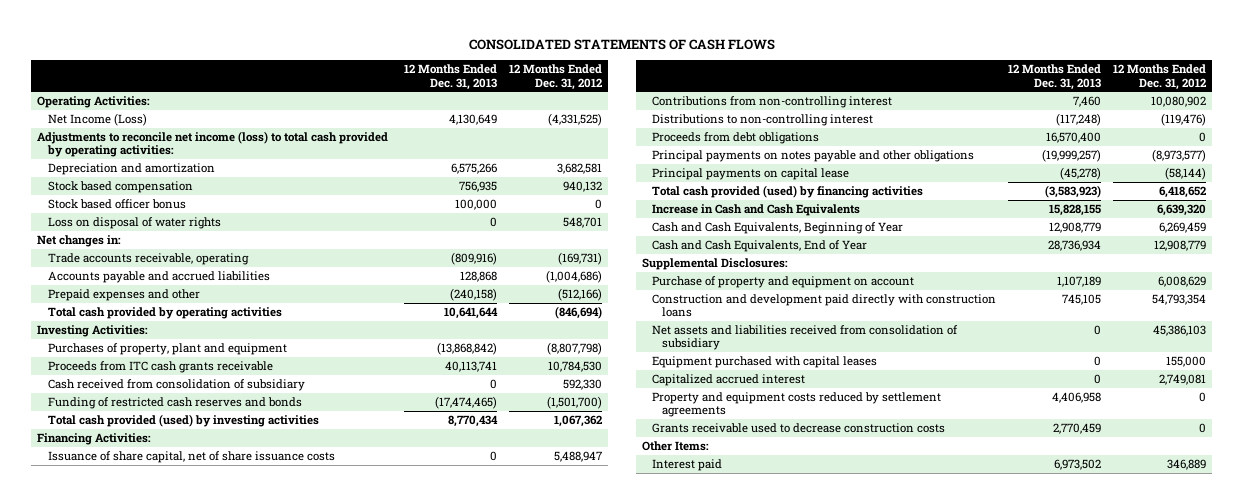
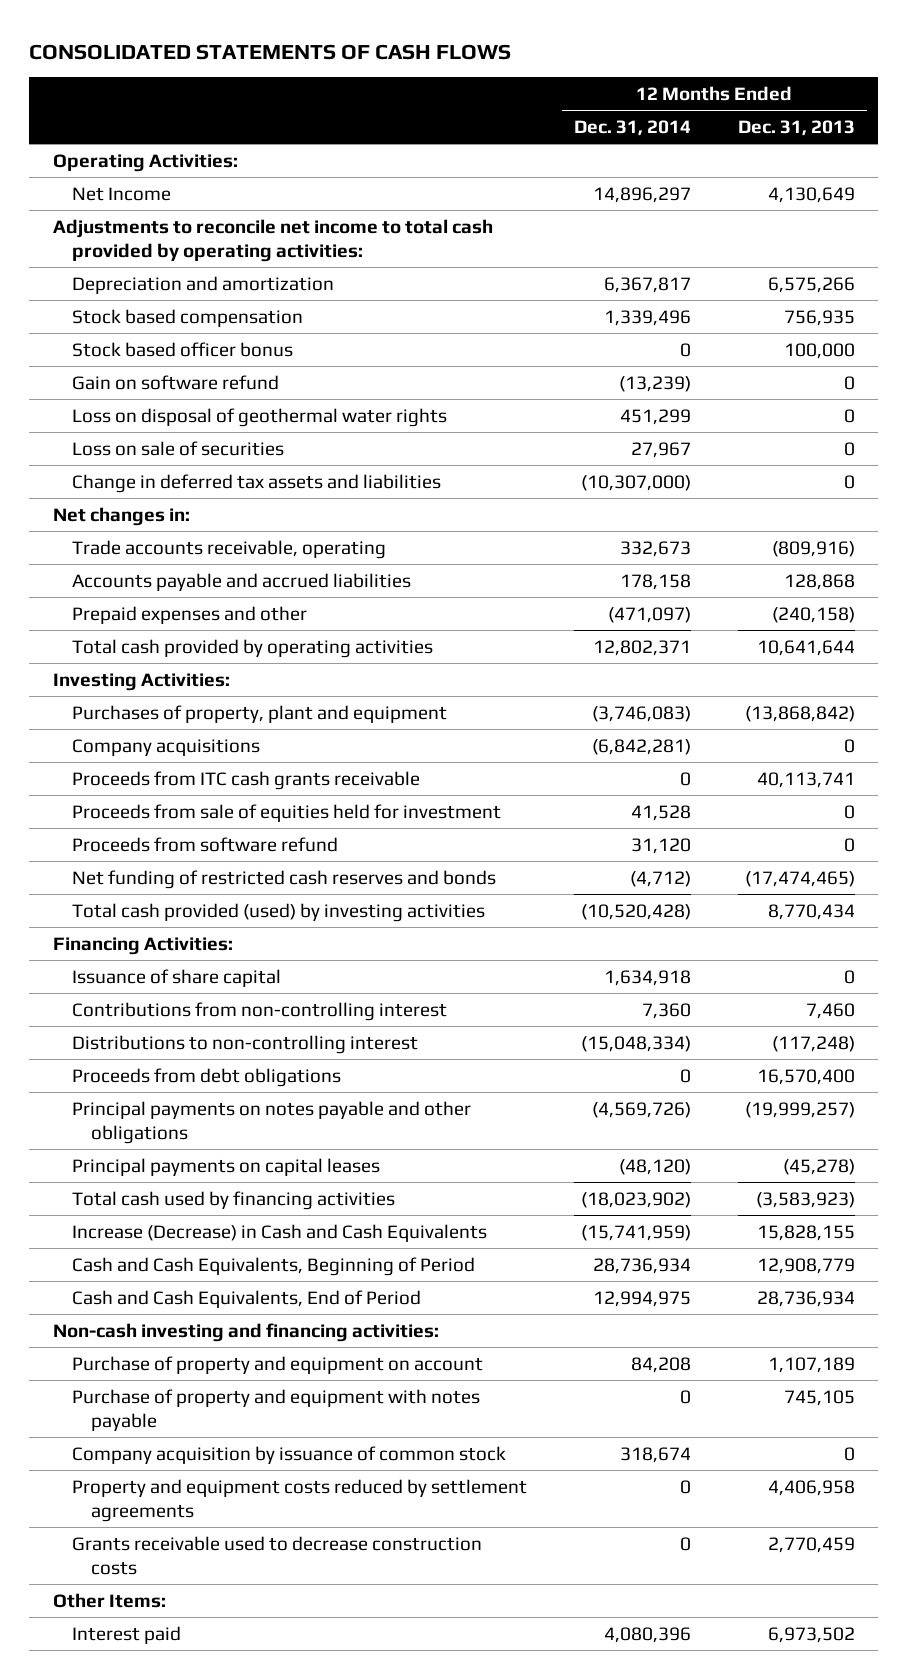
[508,64,602,90] 12 Months Ended Dec. 31, 2012 -> none
none -> [573,119,691,136] Dec. 31, 2014
[47,112,147,126] Net Income (Loss) -> [71,186,171,201] Net Income
[37,130,389,158] Adjustments to reconcile net income (loss) to total cash provided by operating activities: -> [52,218,493,262] Adjustments to reconcile net income to total cash provided by operating activities:
none -> [71,374,279,390] Gain on software refund
[47,216,221,229] Loss on disposal of water rights -> [71,407,447,427] Loss on disposal of geothermal water rights
none -> [71,440,284,456] Loss on sale of securities
none -> [71,473,441,493] Change in deferred tax assets and liabilities
none -> [71,738,260,756] Company acquisitions
[47,378,305,391] Cash received from consolidation of subsidiary -> none
none -> [71,803,501,822] Proceeds from sale of equities held for investment
none -> [71,836,338,852] Proceeds from software refund
[47,396,302,409] Funding of restricted cash reserves and bonds -> [71,869,496,889] Net funding of restricted cash reserves and bonds
[47,450,335,463] Issuance of share capital, net of share issuance costs -> [71,968,281,987] Issuance of share capital
[642,257,789,270] Supplemental Disclosures: -> none
[652,167,850,180] Principal payments on capital lease -> [71,1157,380,1176] Principal payments on capital leases
[652,184,924,198] Total cash provided (used) by financing activities -> [71,1190,395,1210] Total cash used by financing activities
[652,203,861,216] Increase in Cash and Cash Equivalents -> [71,1223,487,1242] Increase (Decrease) in Cash and Cash Equivalents
[652,221,904,234] Cash and Cash Equivalents, Beginning of Year -> [71,1256,475,1276] Cash and Cash Equivalents, Beginning of Period
[652,239,868,252] Cash and Cash Equivalents, End of Year -> [71,1289,421,1308] Cash and Cash Equivalents, End of Period
none -> [52,1322,439,1342] Non-cash investing and financing activities:
[652,324,959,351] Net assets and liabilities received from consolidation of subsidiary -> none
[652,355,878,368] Equipment purchased with capital leases -> none
[652,373,806,386] Capitalized accrued interest -> none
[652,293,997,318] Construction and development paid directly with construction loans -> [71,1388,480,1431] Purchase of property and equipment with notes payable
none -> [71,1445,506,1464] Company acquisition by issuance of common stock

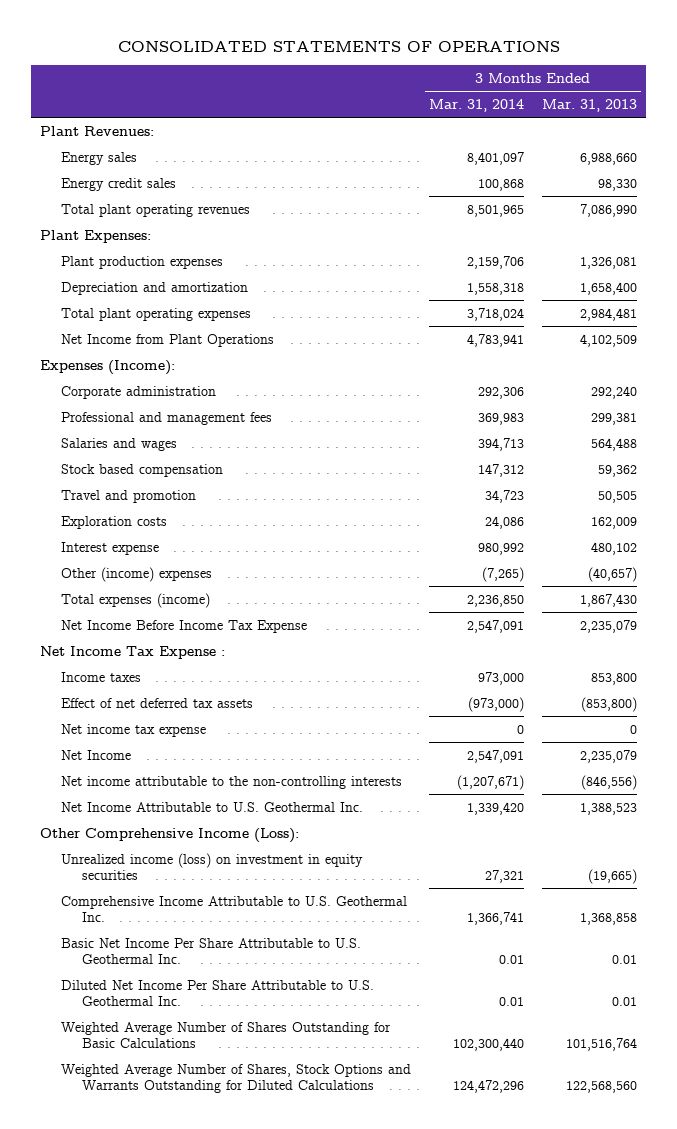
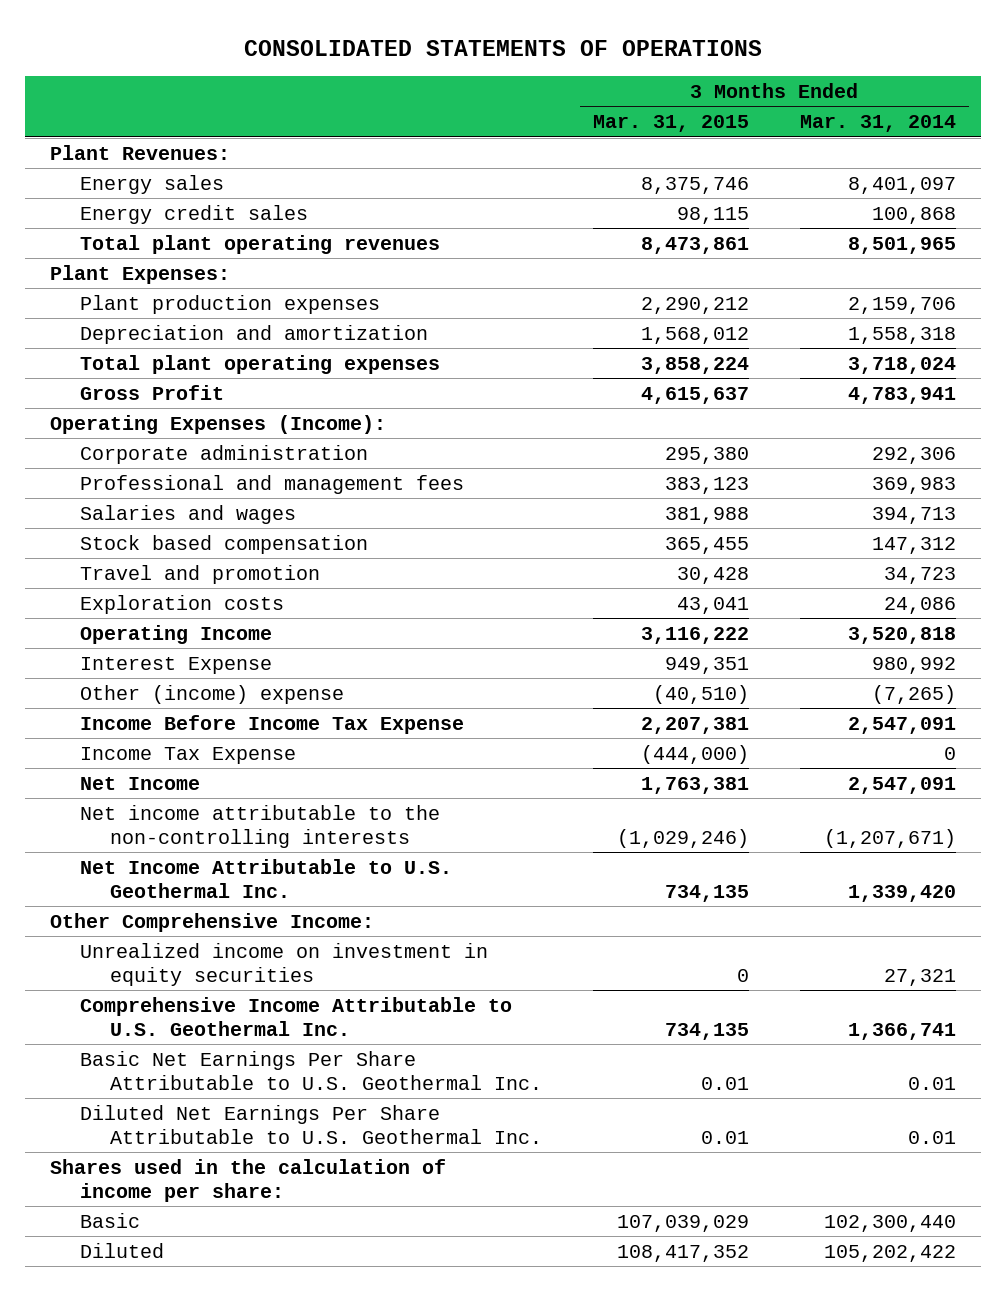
[541,98,637,112] Mar. 31, 2013 -> none
none -> [592,115,749,133] Mar. 31, 2015
[61,333,275,347] Net Income from Plant Operations -> [79,384,224,400] Gross Profit
[40,359,176,375] Expenses (Income): -> [50,414,387,434] Operating Expenses (Income):
[61,592,211,608] Total expenses (income) -> none
[40,645,226,659] Net Income Tax Expense : -> none
[61,671,142,682] Income taxes -> none
[61,697,254,708] Effect of net deferred tax assets -> none
none -> [79,624,272,644] Operating Income
[61,541,160,555] Interest expense -> [79,656,272,674] Interest Expense
[61,566,213,582] Other (income) expenses -> [79,684,344,704] Other (income) expense
[61,619,308,633] Net Income Before Income Tax Expense -> [79,714,464,734] Income Before Income Tax Expense
[61,723,207,737] Net income tax expense -> [79,746,296,764] Income Tax Expense
[40,827,300,843] Other Comprehensive Income (Loss): -> [50,912,375,932] Other Comprehensive Income:
[61,852,364,880] Unrealized income (loss) on investment in equity securities -> [79,942,488,986] Unrealized income on investment in equity securities
[61,1063,412,1093] Weighted Average Number of Shares, Stock Options and Warrants Outstanding for Diluted Calculations -> none
[61,937,362,964] Basic Net Income Per Share Attributable to U.S. Geothermal Inc. -> [79,1050,542,1090] Basic Net Earnings Per Share Attributable to U.S. Geothermal Inc.
[61,979,375,1006] Diluted Net Income Per Share Attributable to U.S. Geothermal Inc. -> [79,1104,542,1144] Diluted Net Earnings Per Share Attributable to U.S. Geothermal Inc.
none -> [50,1158,447,1202] Shares used in the calculation of income per share:
[61,1021,392,1048] Weighted Average Number of Shares Outstanding for Basic Calculations -> [79,1212,140,1228] Basic
none -> [79,1242,164,1258] Diluted

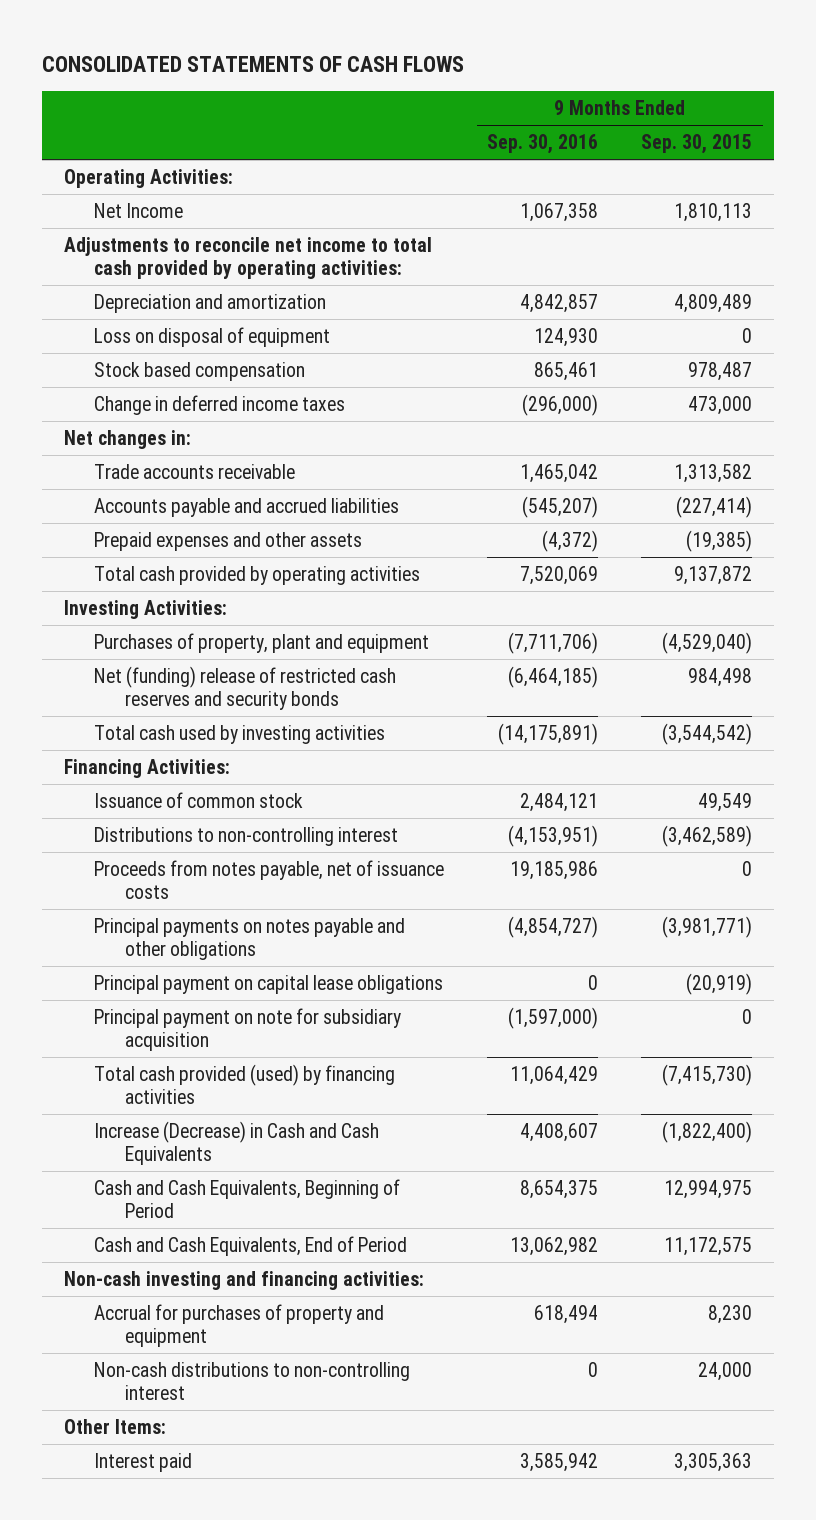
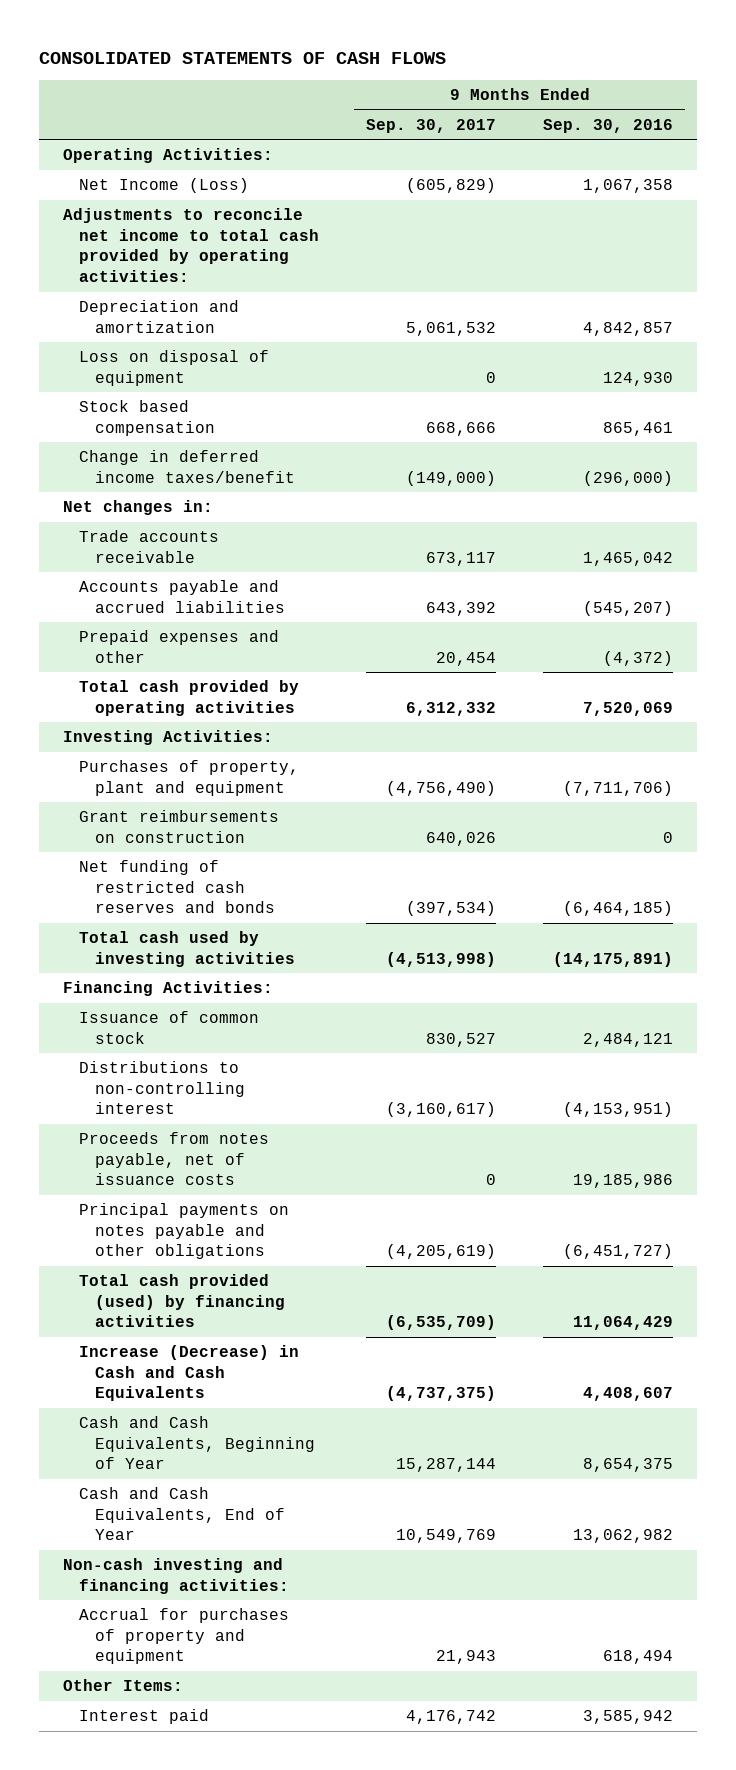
[641,134,753,155] Sep. 30, 2015 -> none
none -> [366,118,497,133] Sep. 30, 2017
[94,202,184,218] Net Income -> [79,178,250,194] Net Income (Loss)
[94,394,346,415] Change in deferred income taxes -> [79,450,296,483] Change in deferred income taxes/benefit
[94,531,363,551] Prepaid expenses and other assets -> [79,630,280,663] Prepaid expenses and other
none -> [79,810,280,843] Grant reimbursements on construction
[94,665,397,710] Net (funding) release of restricted cash reserves and security bonds -> [79,860,276,914] Net funding of restricted cash reserves and bonds
[94,974,444,994] Principal payment on capital lease obligations -> none
[94,1007,402,1051] Principal payment on note for subsidiary acquisition -> none
[508,915,599,938] (4,854,727) -> [563,1244,674,1260] (6,451,727)
[94,1178,401,1218] Cash and Cash Equivalents, Beginning of Period -> [79,1416,316,1470] Cash and Cash Equivalents, Beginning of Year
[94,1235,408,1256] Cash and Cash Equivalents, End of Period -> [79,1487,286,1541] Cash and Cash Equivalents, End of Year
[94,1361,411,1400] Non-cash distributions to non-controlling interest -> none

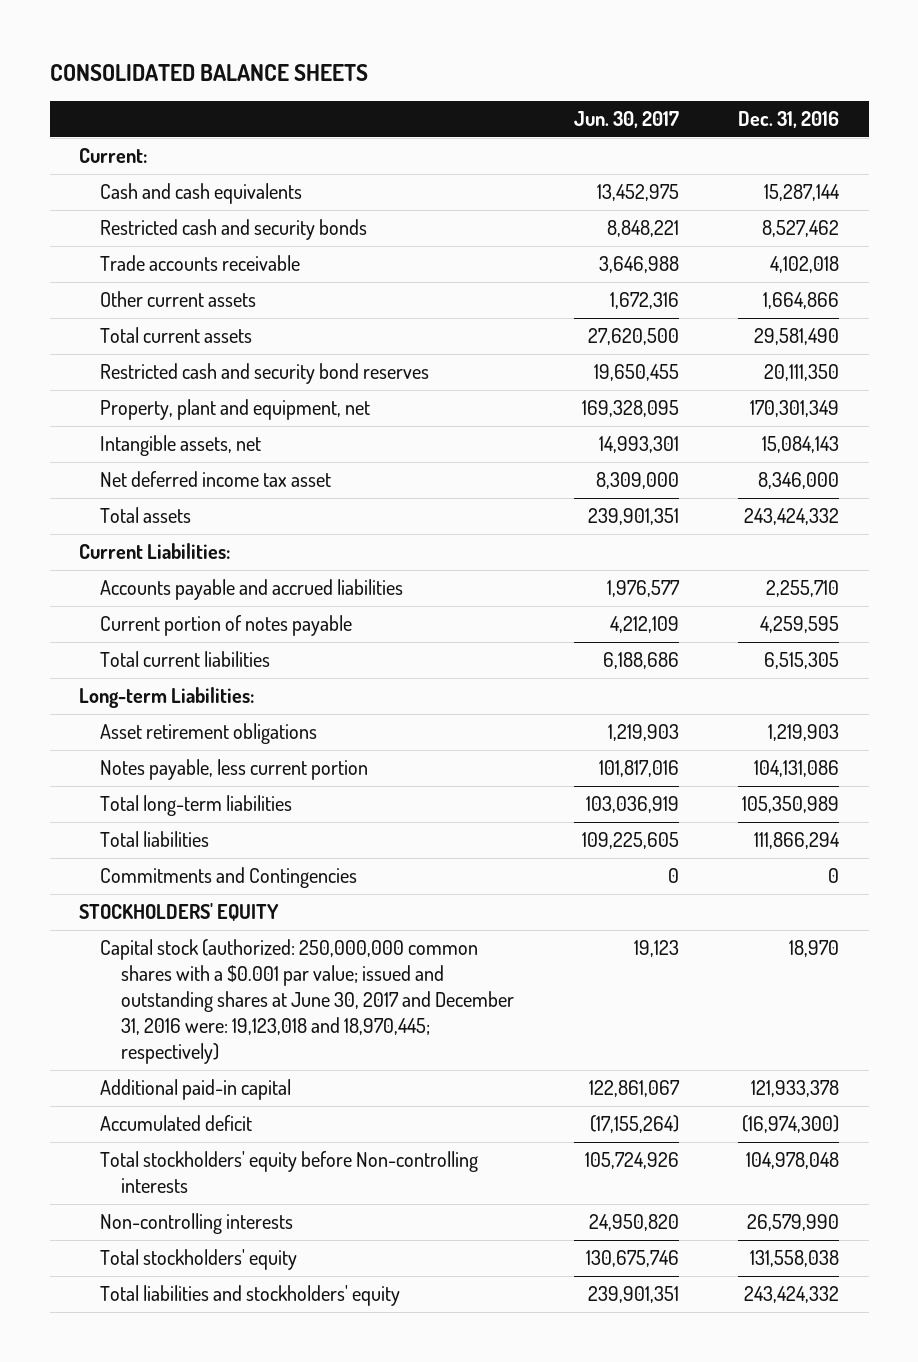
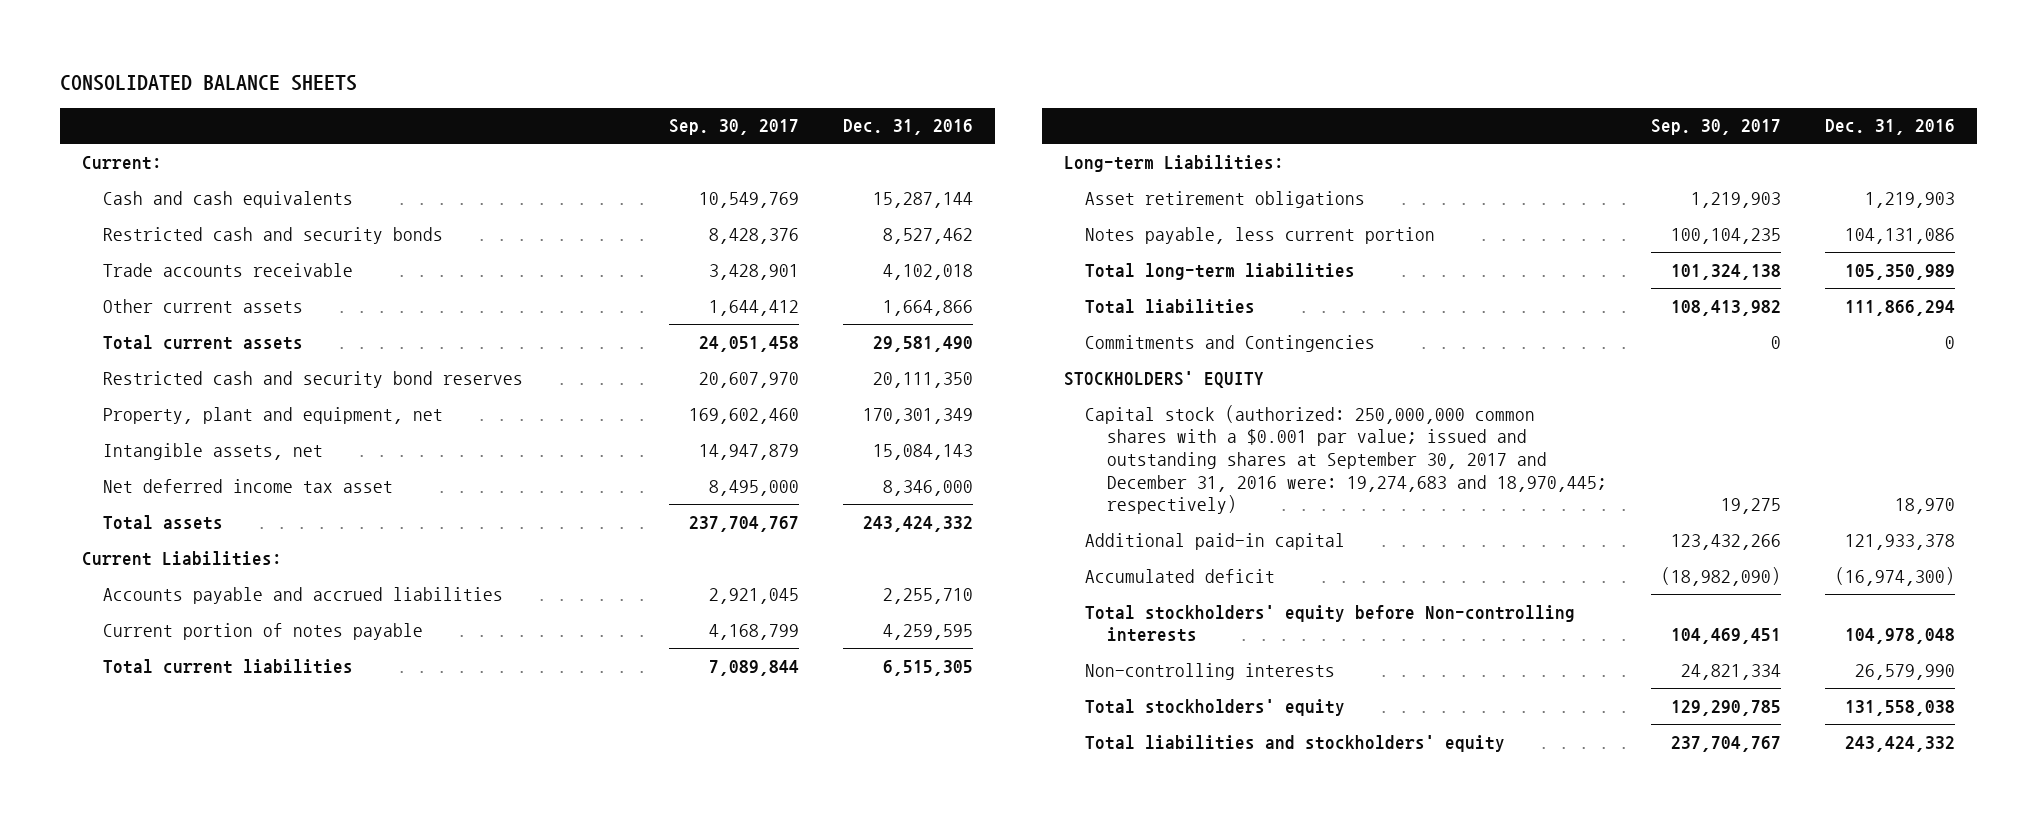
[573,111,679,129] Jun. 30, 2017 -> none
none -> [668,119,799,136] Sep. 30, 2017
[100,939,515,1065] Capital stock (authorized: 250,000,000 common shares with a $0.001 par value; issued and outstanding shares at June 30, 2017 and December 31, 2016 were: 19,123,018 and 18,970,445; respectively) -> [1085,404,1607,515] Capital stock (authorized: 250,000,000 common shares with a $0.001 par value; issued and outstanding shares at September 30, 2017 and December 31, 2016 were: 19,274,683 and 18,970,445; respectively)

